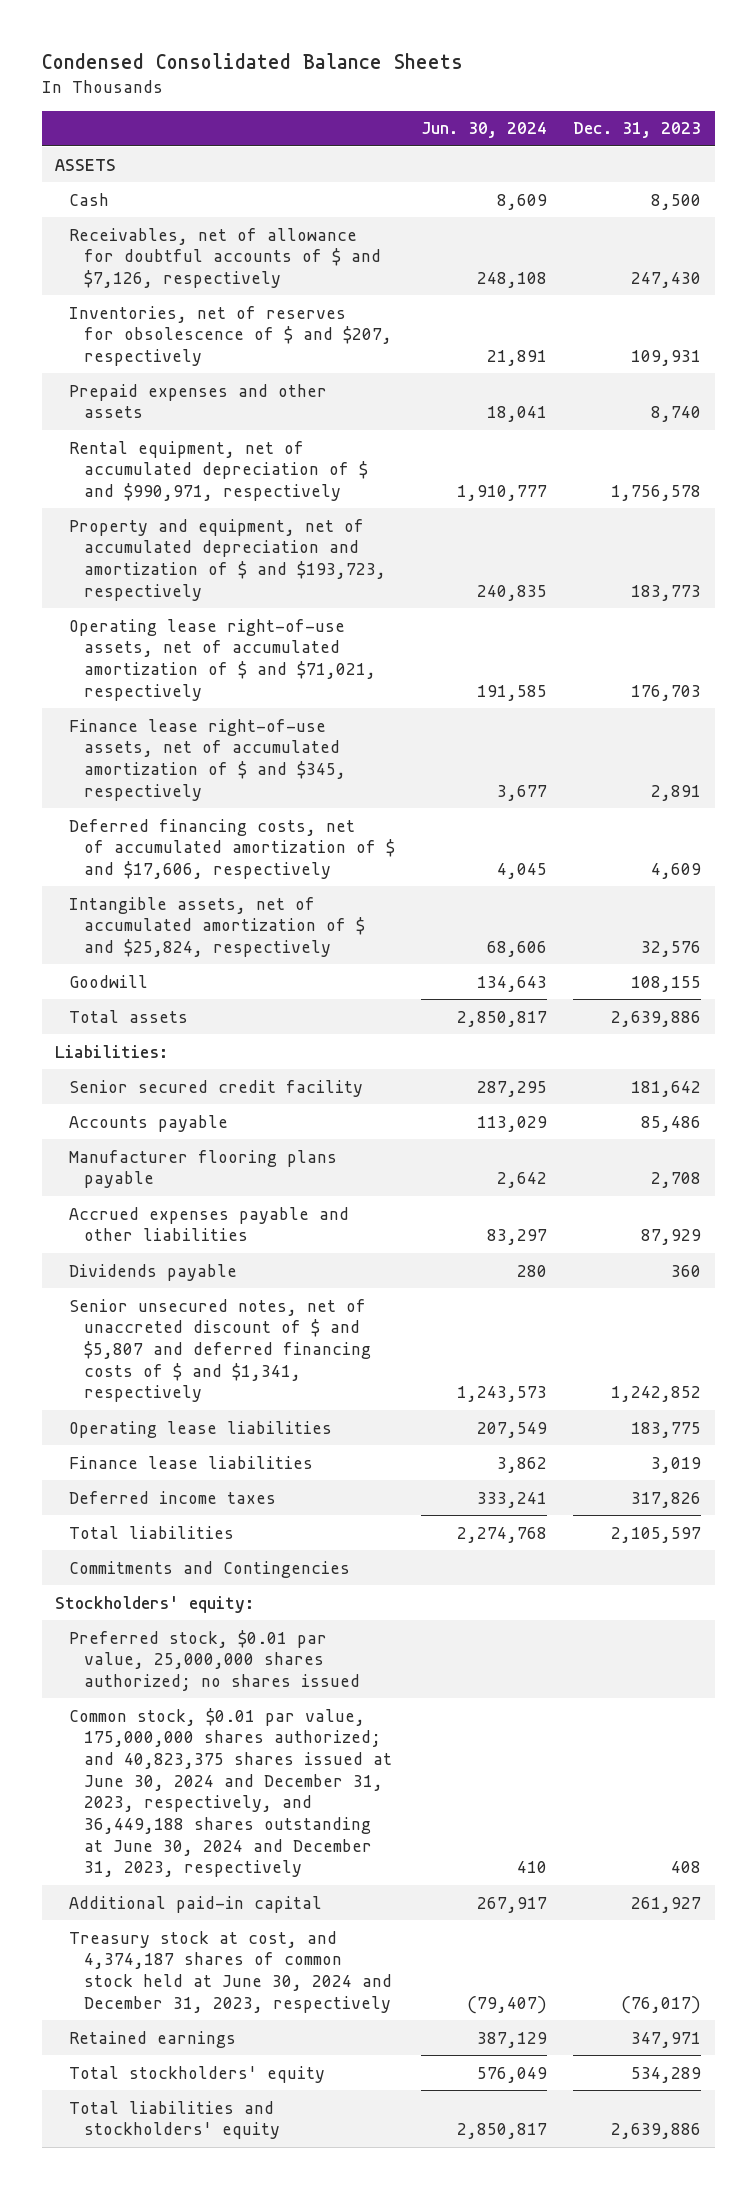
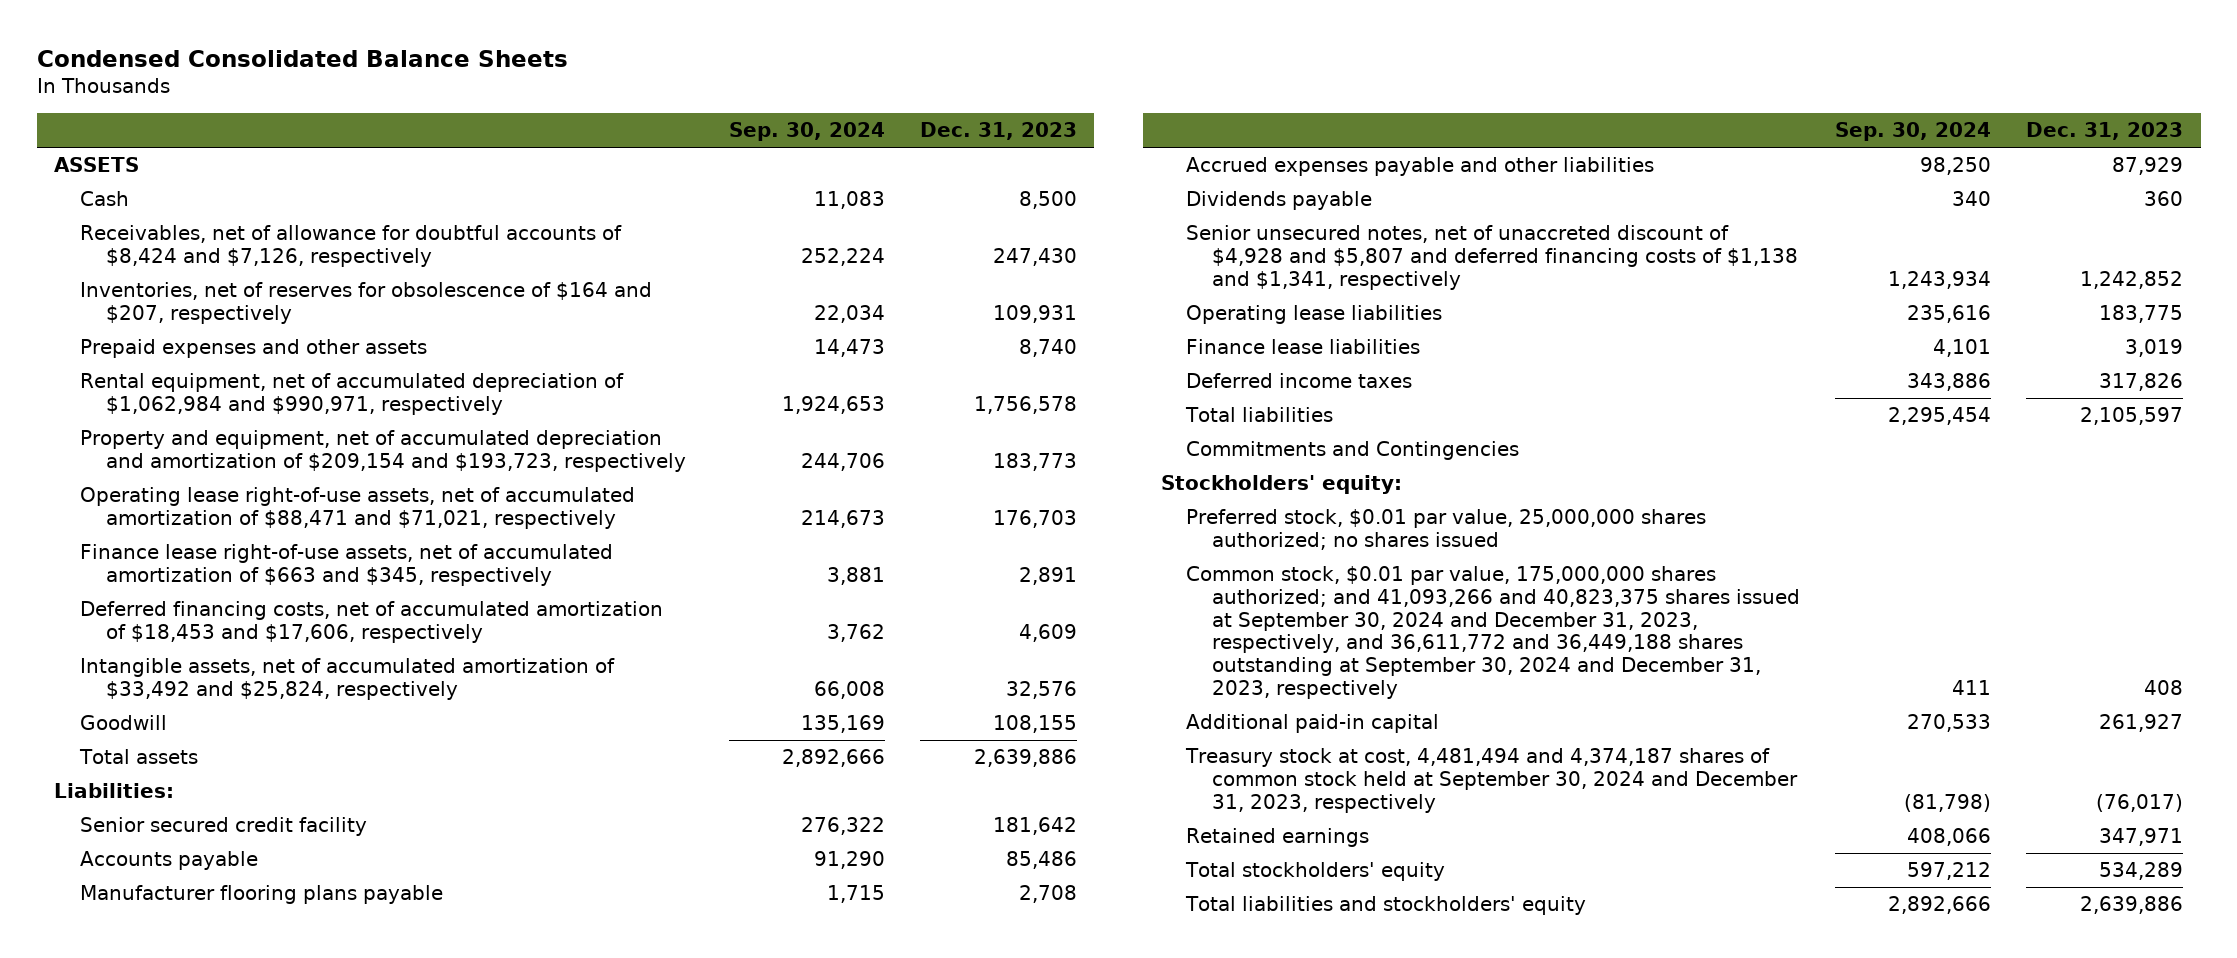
[421,122,548,139] Jun. 30, 2024 -> none
none -> [728,122,885,142] Sep. 30, 2024
[69,227,381,288] Receivables, net of allowance for doubtful accounts of $ and $7,126, respectively -> [79,225,622,268] Receivables, net of allowance for doubtful accounts of $8,424 and $7,126, respectively
[69,305,392,366] Inventories, net of reserves for obsolescence of $ and $207, respectively -> [79,282,652,325] Inventories, net of reserves for obsolescence of $164 and $207, respectively
[69,440,368,501] Rental equipment, net of accumulated depreciation of $ and $990,971, respectively -> [79,373,624,416] Rental equipment, net of accumulated depreciation of $1,062,984 and $990,971, respectively
[69,518,386,601] Property and equipment, net of accumulated depreciation and amortization of $ and $193,723, respectively -> [79,430,686,473] Property and equipment, net of accumulated depreciation and amortization of $209,154 and $193,723, respectively
[69,618,376,701] Operating lease right-of-use assets, net of accumulated amortization of $ and $71,021, respectively -> [79,487,635,530] Operating lease right-of-use assets, net of accumulated amortization of $88,471 and $71,021, respectively
[69,718,346,801] Finance lease right-of-use assets, net of accumulated amortization of $ and $345, respectively -> [79,544,613,587] Finance lease right-of-use assets, net of accumulated amortization of $663 and $345, respectively
[69,818,395,879] Deferred financing costs, net of accumulated amortization of $ and $17,606, respectively -> [79,601,663,644] Deferred financing costs, net of accumulated amortization of $18,453 and $17,606, respectively
[69,896,365,957] Intangible assets, net of accumulated amortization of $ and $25,824, respectively -> [79,658,615,701] Intangible assets, net of accumulated amortization of $33,492 and $25,824, respectively
[69,1298,371,1403] Senior unsecured notes, net of unaccreted discount of $ and $5,807 and deferred financing costs of $ and $1,341, respectively -> [1186,225,1799,290] Senior unsecured notes, net of unaccreted discount of $4,928 and $5,807 and deferred financing costs of $1,138 and $1,341, respectively
[69,1707,392,1878] Common stock, $0.01 par value, 175,000,000 shares authorized; and 40,823,375 shares issued at June 30, 2024 and December 31, 2023, respectively, and 36,449,188 shares outstanding at June 30, 2024 and December 31, 2023, respectively -> [1186,566,1801,699] Common stock, $0.01 par value, 175,000,000 shares authorized; and 41,093,266 and 40,823,375 shares issued at September 30, 2024 and December 31, 2023, respectively, and 36,611,772 and 36,449,188 shares outstanding at September 30, 2024 and December 31, 2023, respectively
[69,1930,392,2013] Treasury stock at cost, and 4,374,187 shares of common stock held at June 30, 2024 and December 31, 2023, respectively -> [1185,748,1799,813] Treasury stock at cost, 4,481,494 and 4,374,187 shares of common stock held at September 30, 2024 and December 31, 2023, respectively

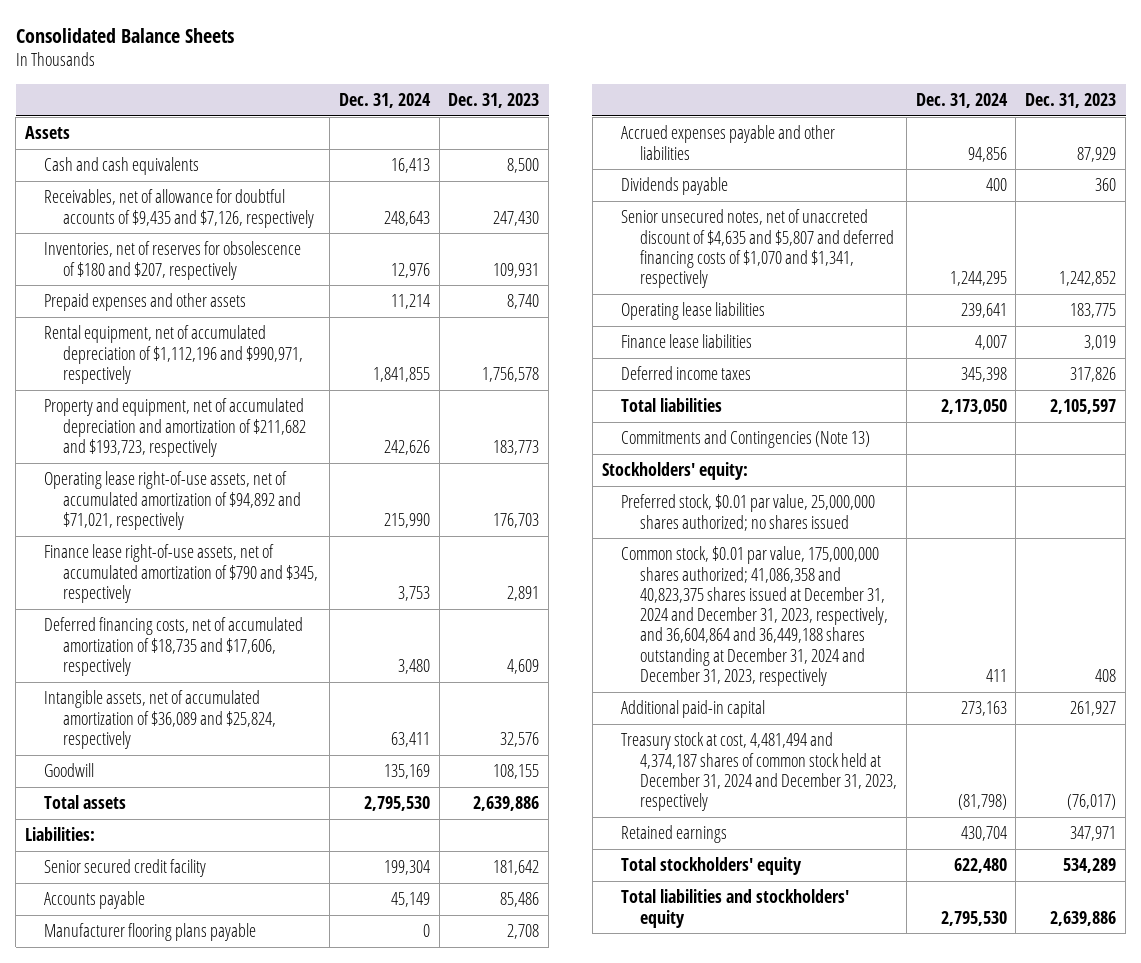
[36,49,568,67] Condensed Consolidated Balance Sheets -> [15,27,234,43] Consolidated Balance Sheets
[728,122,885,142] Sep. 30, 2024 -> none
none -> [338,93,431,109] Dec. 31, 2024
[79,191,129,207] Cash -> none
[54,157,140,173] ASSETS -> [24,126,70,140] Assets
none -> [43,157,199,176] Cash and cash equivalents
[79,225,622,268] Receivables, net of allowance for doubtful accounts of $8,424 and $7,126, respectively -> [43,189,315,228] Receivables, net of allowance for doubtful accounts of $9,435 and $7,126, respectively
[79,282,652,325] Inventories, net of reserves for obsolescence of $164 and $207, respectively -> [43,241,301,280] Inventories, net of reserves for obsolescence of $180 and $207, respectively
[79,373,624,416] Rental equipment, net of accumulated depreciation of $1,062,984 and $990,971, respectively -> [43,325,304,384] Rental equipment, net of accumulated depreciation of $1,112,196 and $990,971, respectively
[79,430,686,473] Property and equipment, net of accumulated depreciation and amortization of $209,154 and $193,723, respectively -> [43,398,307,457] Property and equipment, net of accumulated depreciation and amortization of $211,682 and $193,723, respectively
[79,487,635,530] Operating lease right-of-use assets, net of accumulated amortization of $88,471 and $71,021, respectively -> [43,471,302,530] Operating lease right-of-use assets, net of accumulated amortization of $94,892 and $71,021, respectively
[79,544,613,587] Finance lease right-of-use assets, net of accumulated amortization of $663 and $345, respectively -> [43,544,319,603] Finance lease right-of-use assets, net of accumulated amortization of $790 and $345, respectively
[79,601,663,644] Deferred financing costs, net of accumulated amortization of $18,453 and $17,606, respectively -> [43,617,303,676] Deferred financing costs, net of accumulated amortization of $18,735 and $17,606, respectively
[79,658,615,701] Intangible assets, net of accumulated amortization of $33,492 and $25,824, respectively -> [43,690,277,749] Intangible assets, net of accumulated amortization of $36,089 and $25,824, respectively
[1186,225,1799,290] Senior unsecured notes, net of unaccreted discount of $4,928 and $5,807 and deferred financing costs of $1,138 and $1,341, respectively -> [620,209,895,289] Senior unsecured notes, net of unaccreted discount of $4,635 and $5,807 and deferred financing costs of $1,070 and $1,341, respectively
[1186,441,1520,461] Commitments and Contingencies -> [620,430,870,449] Commitments and Contingencies (Note 13)
[1186,566,1801,699] Common stock, $0.01 par value, 175,000,000 shares authorized; and 41,093,266 and 40,823,375 shares issued at September 30, 2024 and December 31, 2023, respectively, and 36,611,772 and 36,449,188 shares outstanding at September 30, 2024 and December 31, 2023, respectively -> [620,546,889,687] Common stock, $0.01 par value, 175,000,000 shares authorized; 41,086,358 and 40,823,375 shares issued at December 31, 2024 and December 31, 2023, respectively, and 36,604,864 and 36,449,188 shares outstanding at December 31, 2024 and December 31, 2023, respectively
[1185,748,1799,813] Treasury stock at cost, 4,481,494 and 4,374,187 shares of common stock held at September 30, 2024 and December 31, 2023, respectively -> [620,732,898,812] Treasury stock at cost, 4,481,494 and 4,374,187 shares of common stock held at December 31, 2024 and December 31, 2023, respectively

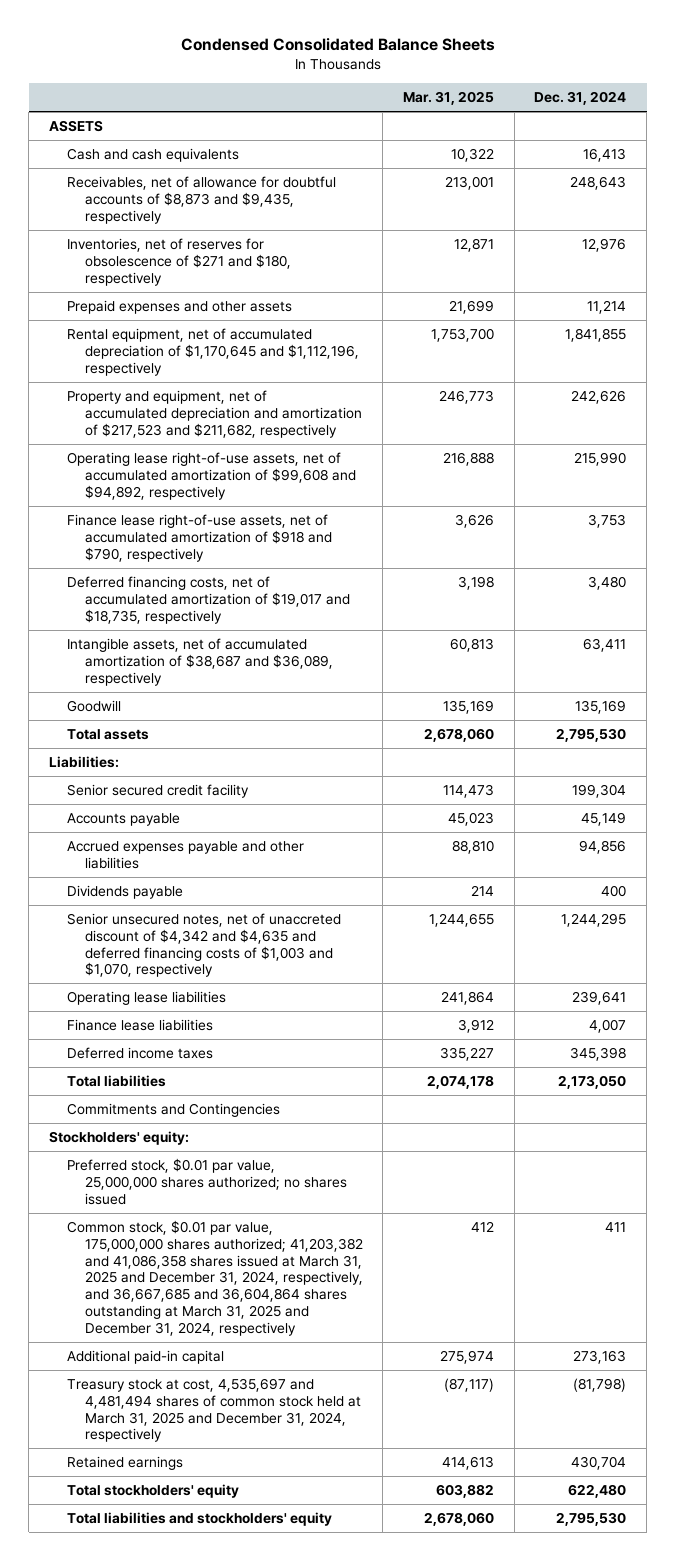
[15,27,234,43] Consolidated Balance Sheets -> [180,38,495,52] Condensed Consolidated Balance Sheets
[448,93,540,109] Dec. 31, 2023 -> none
none -> [403,91,495,106] Mar. 31, 2025
[24,126,70,140] Assets -> [48,119,103,132] ASSETS
[43,189,315,228] Receivables, net of allowance for doubtful accounts of $9,435 and $7,126, respectively -> [66,175,336,224] Receivables, net of allowance for doubtful accounts of $8,873 and $9,435, respectively
[43,241,301,280] Inventories, net of reserves for obsolescence of $180 and $207, respectively -> [66,237,291,286] Inventories, net of reserves for obsolescence of $271 and $180, respectively
[43,325,304,384] Rental equipment, net of accumulated depreciation of $1,112,196 and $990,971, respectively -> [66,327,359,376] Rental equipment, net of accumulated depreciation of $1,170,645 and $1,112,196, respectively
[43,398,307,457] Property and equipment, net of accumulated depreciation and amortization of $211,682 and $193,723, respectively -> [66,389,362,438] Property and equipment, net of accumulated depreciation and amortization of $217,523 and $211,682, respectively
[43,471,302,530] Operating lease right-of-use assets, net of accumulated amortization of $94,892 and $71,021, respectively -> [66,451,356,500] Operating lease right-of-use assets, net of accumulated amortization of $99,608 and $94,892, respectively
[43,544,319,603] Finance lease right-of-use assets, net of accumulated amortization of $790 and $345, respectively -> [66,513,332,562] Finance lease right-of-use assets, net of accumulated amortization of $918 and $790, respectively
[43,617,303,676] Deferred financing costs, net of accumulated amortization of $18,735 and $17,606, respectively -> [66,575,350,624] Deferred financing costs, net of accumulated amortization of $19,017 and $18,735, respectively
[43,690,277,749] Intangible assets, net of accumulated amortization of $36,089 and $25,824, respectively -> [66,637,333,686] Intangible assets, net of accumulated amortization of $38,687 and $36,089, respectively
[43,923,256,942] Manufacturer flooring plans payable -> none
[620,209,895,289] Senior unsecured notes, net of unaccreted discount of $4,635 and $5,807 and deferred financing costs of $1,070 and $1,341, respectively -> [66,912,341,978] Senior unsecured notes, net of unaccreted discount of $4,342 and $4,635 and deferred financing costs of $1,003 and $1,070, respectively
[620,430,870,449] Commitments and Contingencies (Note 13) -> [66,1102,280,1117] Commitments and Contingencies
[620,546,889,687] Common stock, $0.01 par value, 175,000,000 shares authorized; 41,086,358 and 40,823,375 shares issued at December 31, 2024 and December 31, 2023, respectively, and 36,604,864 and 36,449,188 shares outstanding at December 31, 2024 and December 31, 2023, respectively -> [66,1219,363,1336] Common stock, $0.01 par value, 175,000,000 shares authorized; 41,203,382 and 41,086,358 shares issued at March 31, 2025 and December 31, 2024, respectively, and 36,667,685 and 36,604,864 shares outstanding at March 31, 2025 and December 31, 2024, respectively
[620,732,898,812] Treasury stock at cost, 4,481,494 and 4,374,187 shares of common stock held at December 31, 2024 and December 31, 2023, respectively -> [66,1377,361,1443] Treasury stock at cost, 4,535,697 and 4,481,494 shares of common stock held at March 31, 2025 and December 31, 2024, respectively

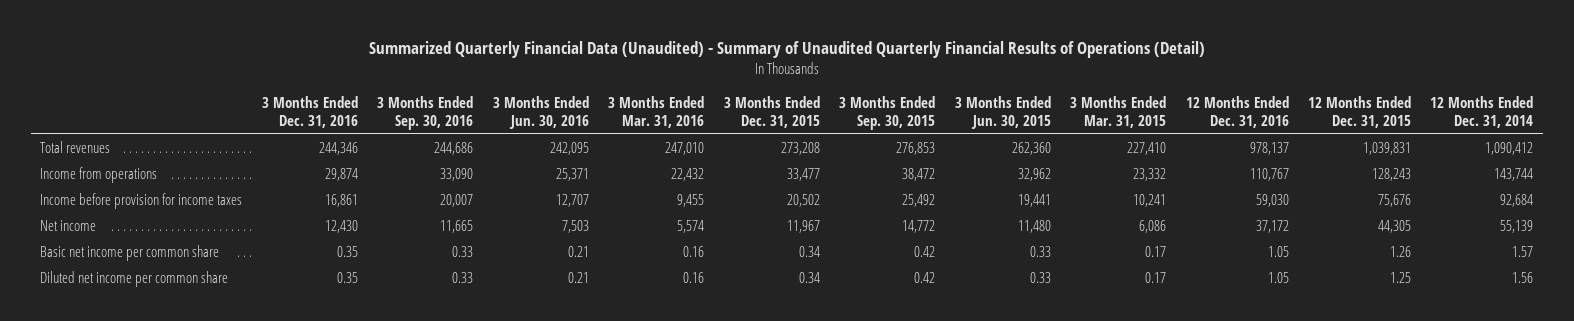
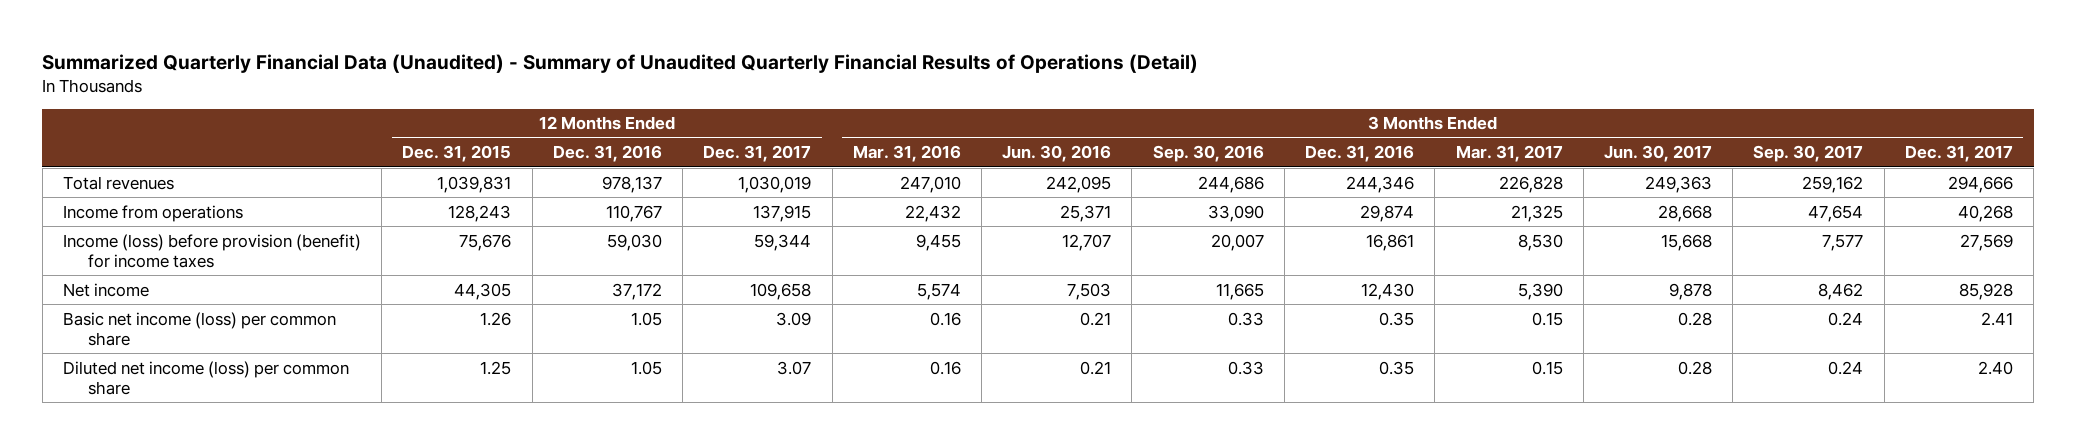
[723,95,820,128] 3 Months Ended Dec. 31, 2015 -> none
[839,95,936,130] 3 Months Ended Sep. 30, 2015 -> none
[954,95,1051,129] 3 Months Ended Jun. 30, 2015 -> none
[1070,95,1167,128] 3 Months Ended Mar. 31, 2015 -> none
[1430,95,1534,128] 12 Months Ended Dec. 31, 2014 -> none
none -> [703,145,812,163] Dec. 31, 2017
none -> [1455,145,1563,163] Mar. 31, 2017
none -> [1603,145,1712,163] Jun. 30, 2017
none -> [1753,145,1864,163] Sep. 30, 2017
none -> [1904,145,2013,163] Dec. 31, 2017
[40,192,243,209] Income before provision for income taxes -> [63,233,362,268] Income (loss) before provision (benefit) for income taxes
[40,244,220,261] Basic net income per common share -> [63,311,337,346] Basic net income (loss) per common share
[40,270,229,287] Diluted net income per common share -> [63,360,350,395] Diluted net income (loss) per common share

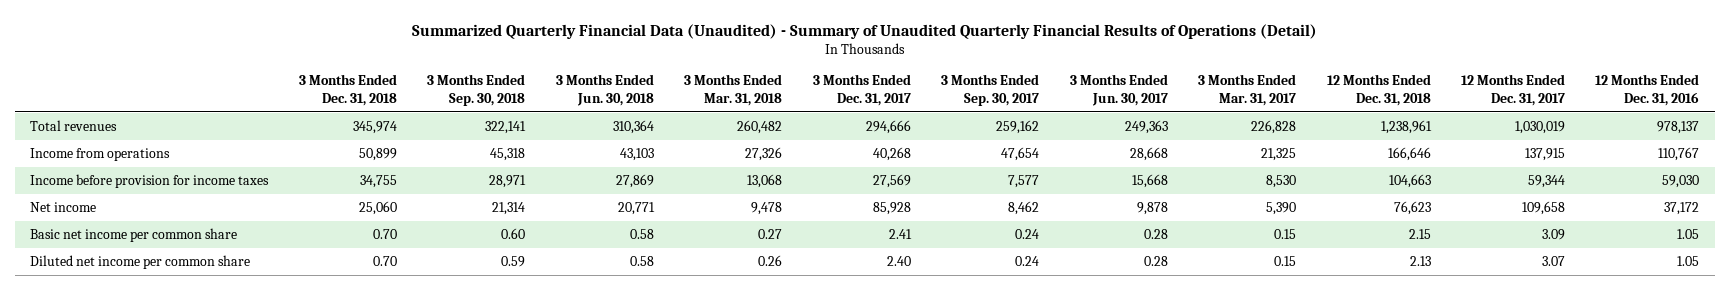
[402,145,512,163] Dec. 31, 2015 -> none
[852,145,961,163] Mar. 31, 2016 -> none
[1002,145,1112,163] Jun. 30, 2016 -> none
[1152,145,1264,163] Sep. 30, 2016 -> none
[1305,145,1415,163] Dec. 31, 2016 -> none
none -> [298,74,397,106] 3 Months Ended Dec. 31, 2018
none -> [427,74,526,106] 3 Months Ended Sep. 30, 2018
none -> [555,74,654,106] 3 Months Ended Jun. 30, 2018
none -> [684,74,783,106] 3 Months Ended Mar. 31, 2018
none -> [1326,74,1431,106] 12 Months Ended Dec. 31, 2018
[63,233,362,268] Income (loss) before provision (benefit) for income taxes -> [30,174,270,189] Income before provision for income taxes
[63,311,337,346] Basic net income (loss) per common share -> [30,228,238,243] Basic net income per common share
[63,360,350,395] Diluted net income (loss) per common share -> [30,255,251,270] Diluted net income per common share

